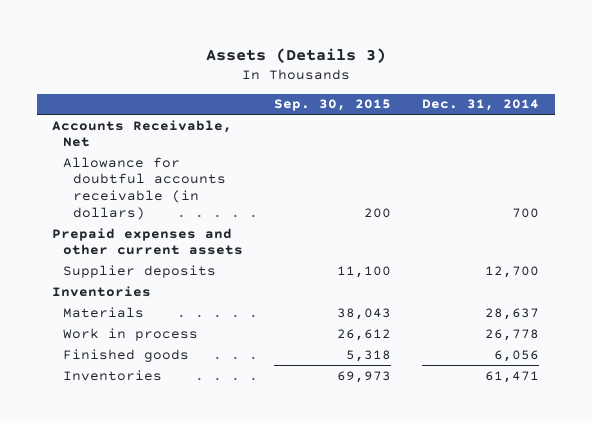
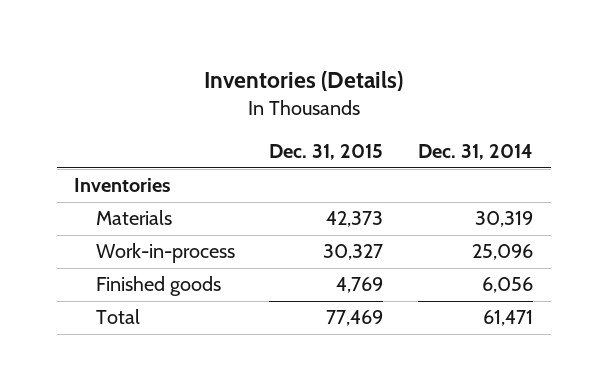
[205,47,386,63] Assets (Details 3) -> [203,71,403,92] Inventories (Details)
[273,99,391,112] Sep. 30, 2015 -> none
none -> [269,144,384,161] Dec. 31, 2015
[52,119,233,148] Accounts Receivable, Net -> none
[62,156,226,221] Allowance for doubtful accounts receivable (in dollars) -> none
[52,227,243,256] Prepaid expenses and other current assets -> none
[62,264,216,278] Supplier deposits -> none
[485,307,540,320] 28,637 -> [475,211,534,228] 30,319
[62,327,198,341] Work in process -> [95,243,235,264] Work-in-process
[485,328,540,341] 26,778 -> [472,244,534,261] 25,096
[62,369,162,381] Inventories -> [95,309,140,325] Total

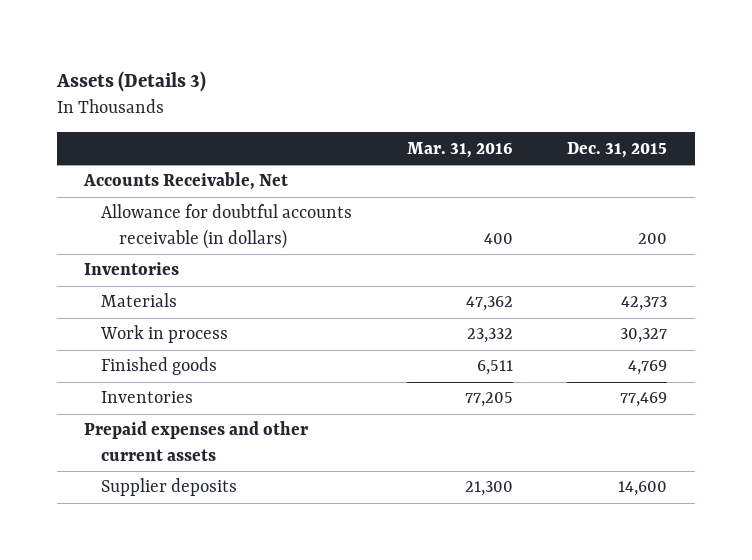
[203,71,403,92] Inventories (Details) -> [55,70,206,92] Assets (Details 3)
[418,144,534,161] Dec. 31, 2014 -> none
none -> [406,141,513,158] Mar. 31, 2016
none -> [83,172,289,191] Accounts Receivable, Net
none -> [101,204,353,249] Allowance for doubtful accounts receivable (in dollars)
[95,243,235,264] Work-in-process -> [100,325,229,344] Work in process
[95,309,140,325] Total -> [101,391,194,404] Inventories
none -> [84,421,309,461] Prepaid expenses and other current assets
none -> [101,478,238,497] Supplier deposits

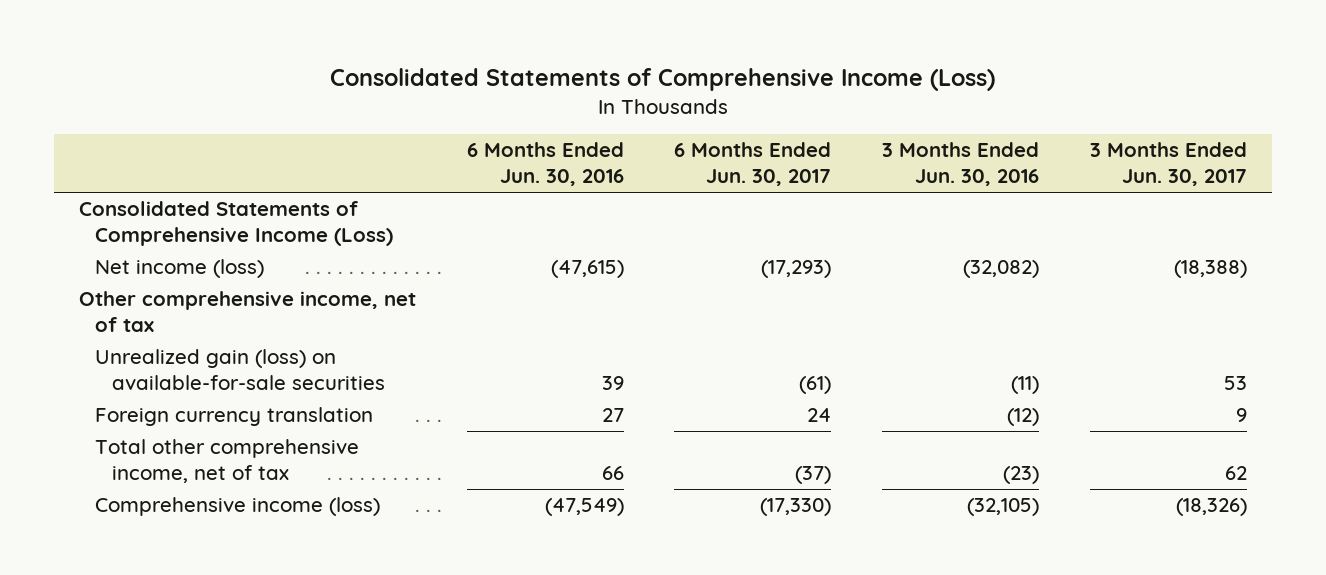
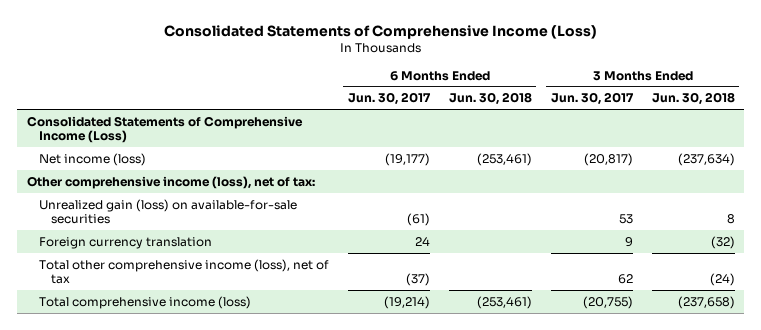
[466,142,624,187] 6 Months Ended Jun. 30, 2016 -> none
[882,142,1040,187] 3 Months Ended Jun. 30, 2016 -> none
none -> [448,92,532,106] Jun. 30, 2018
none -> [651,92,735,106] Jun. 30, 2018
[761,260,832,279] (17,293) -> [384,152,430,166] (19,177)
[1173,260,1247,279] (18,388) -> [583,152,633,166] (20,817)
[79,291,417,333] Other comprehensive income, net of tax -> [26,175,315,189] Other comprehensive income (loss), net of tax:
[95,439,360,484] Total other comprehensive income, net of tax -> [38,258,329,284] Total other comprehensive income (loss), net of tax
[95,497,381,517] Comprehensive income (loss) -> [38,295,251,309] Total comprehensive income (loss)
[760,498,832,517] (17,330) -> [383,295,430,309] (19,214)
[1175,498,1247,517] (18,326) -> [582,295,633,309] (20,755)

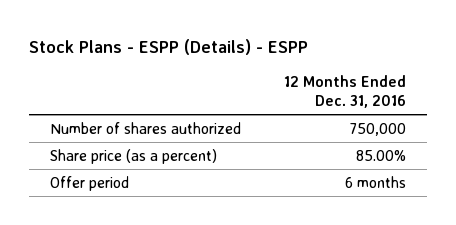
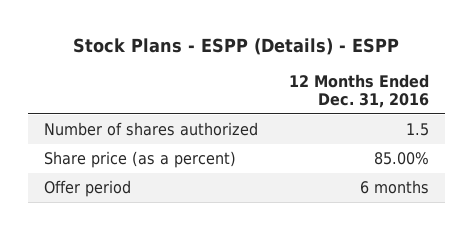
[348,122,406,136] 750,000 -> [406,123,430,137] 1.5

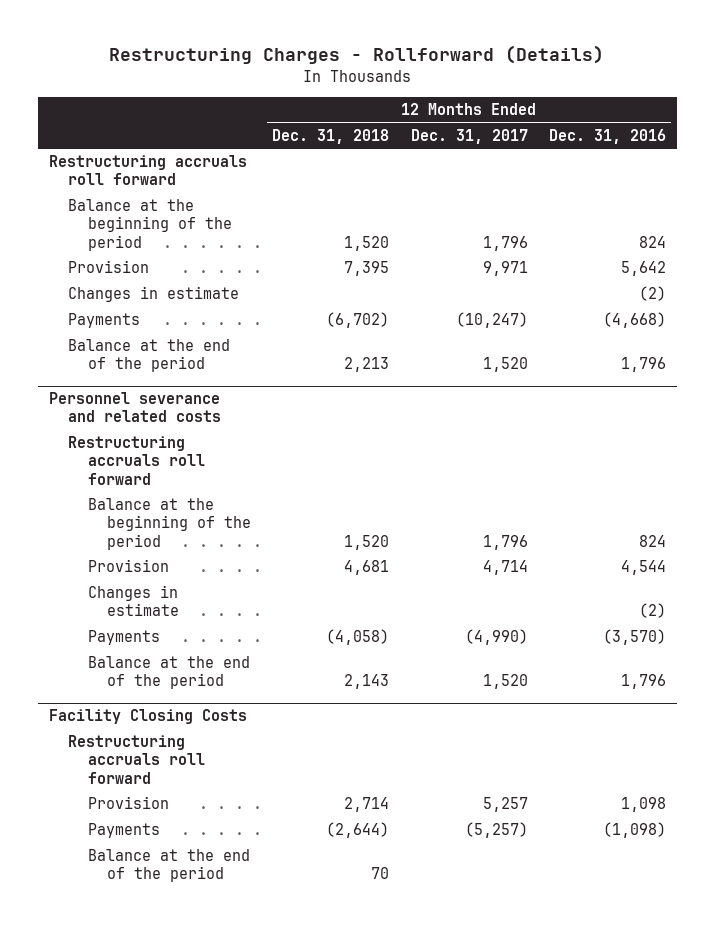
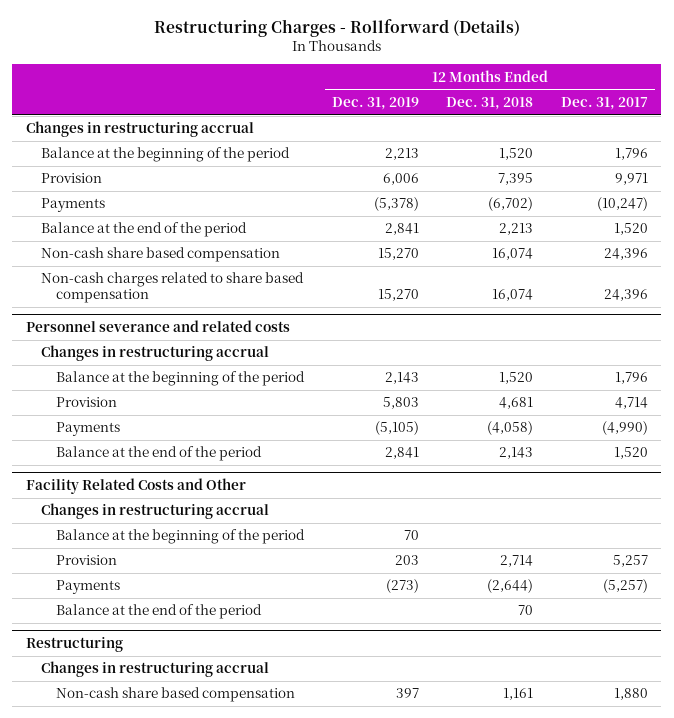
[549,128,667,144] Dec. 31, 2016 -> none
none -> [331,97,419,111] Dec. 31, 2019
[48,155,247,186] Restructuring accruals roll forward -> [25,121,254,138] Changes in restructuring accrual
[68,286,240,303] Changes in estimate -> none
none -> [41,247,281,263] Non-cash share based compensation
none -> [41,272,305,304] Non-cash charges related to share based compensation
[68,436,205,485] Restructuring accruals roll forward -> [41,345,270,362] Changes in restructuring accrual
[87,585,179,617] Changes in estimate -> none
[48,709,247,725] Facility Closing Costs -> [25,478,246,495] Facility Related Costs and Other
[68,735,205,784] Restructuring accruals roll forward -> [41,503,270,520] Changes in restructuring accrual
none -> [56,529,306,545] Balance at the beginning of the period
none -> [25,637,123,653] Restructuring
none -> [41,661,270,678] Changes in restructuring accrual
none -> [56,687,296,703] Non-cash share based compensation

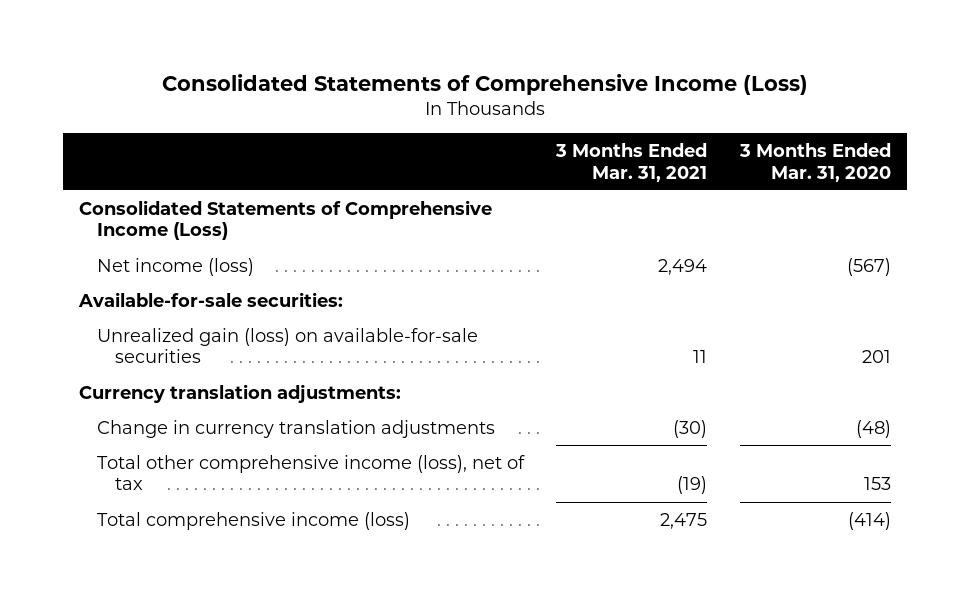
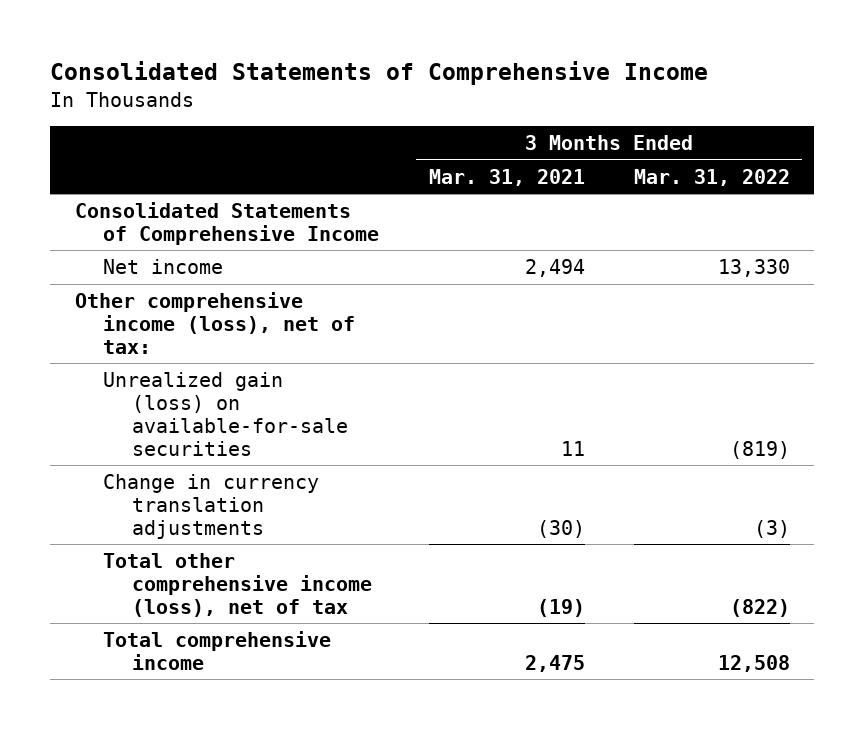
[161,73,808,95] Consolidated Statements of Comprehensive Income (Loss) -> [50,61,709,86] Consolidated Statements of Comprehensive Income
[738,143,891,182] 3 Months Ended Mar. 31, 2020 -> none
none -> [633,168,790,186] Mar. 31, 2022
[77,291,343,307] Available-for-sale securities: -> none
[78,199,492,241] Consolidated Statements of Comprehensive Income (Loss) -> [74,201,380,245] Consolidated Statements of Comprehensive Income
[97,257,255,276] Net income (loss) -> [103,258,224,274] Net income
none -> [74,291,356,354] Other comprehensive income (loss), net of tax:
[78,383,401,403] Currency translation adjustments: -> none
[97,511,411,530] Total comprehensive income (loss) -> [103,630,332,670] Total comprehensive income

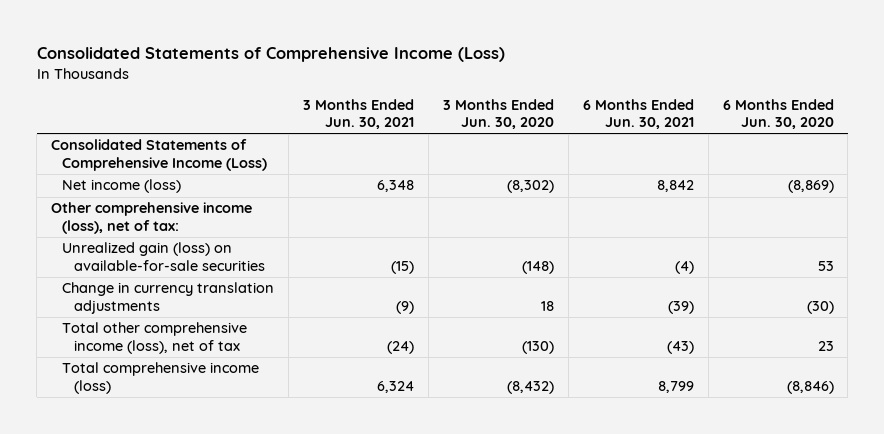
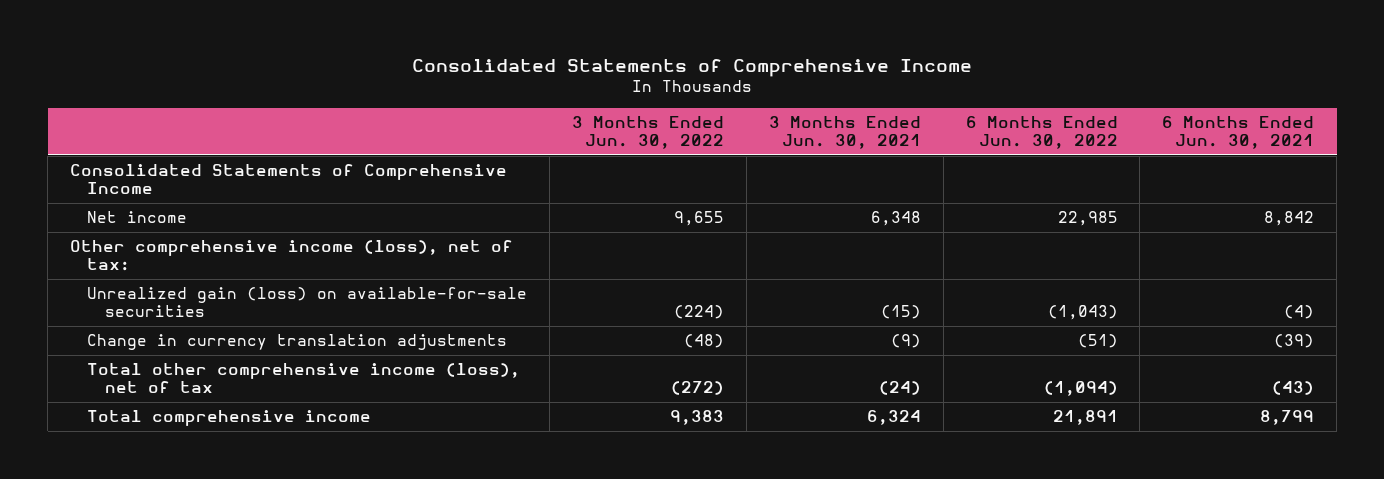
[36,47,505,63] Consolidated Statements of Comprehensive Income (Loss) -> [412,58,973,77] Consolidated Statements of Comprehensive Income
[442,98,554,130] 3 Months Ended Jun. 30, 2020 -> none
[722,98,834,130] 6 Months Ended Jun. 30, 2020 -> none
none -> [572,116,725,149] 3 Months Ended Jun. 30, 2022
none -> [965,116,1118,149] 6 Months Ended Jun. 30, 2022
[50,139,268,172] Consolidated Statements of Comprehensive Income (Loss) -> [70,164,508,195] Consolidated Statements of Comprehensive Income
[62,179,182,194] Net income (loss) -> [87,211,188,224] Net income
[62,362,260,395] Total comprehensive income (loss) -> [87,410,372,427] Total comprehensive income

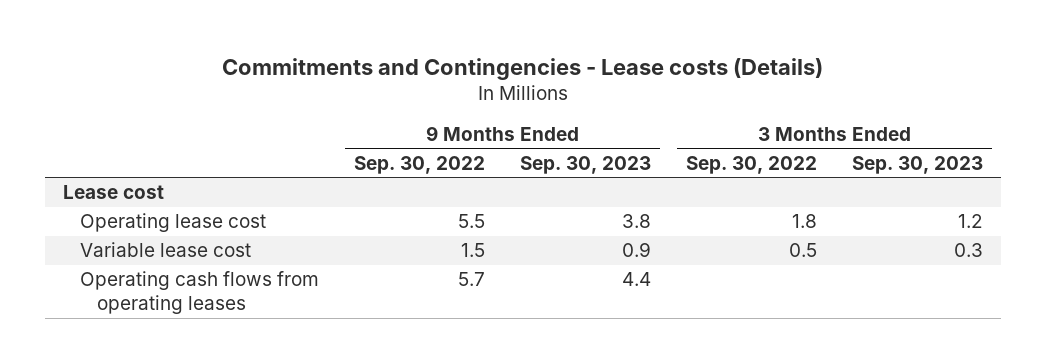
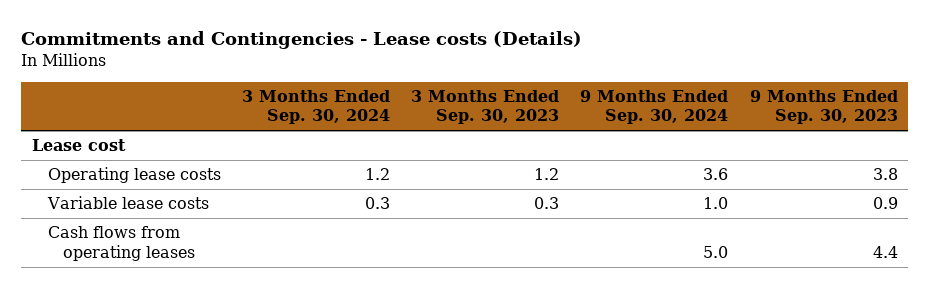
[353,155,485,174] Sep. 30, 2022 -> none
[686,155,818,174] Sep. 30, 2022 -> none
none -> [241,89,390,125] 3 Months Ended Sep. 30, 2024
none -> [580,89,729,125] 9 Months Ended Sep. 30, 2024
[79,213,266,233] Operating lease cost -> [47,167,221,184] Operating lease costs
[79,242,251,258] Variable lease cost -> [46,196,209,210] Variable lease costs
[79,271,319,315] Operating cash flows from operating leases -> [47,226,196,261] Cash flows from operating leases

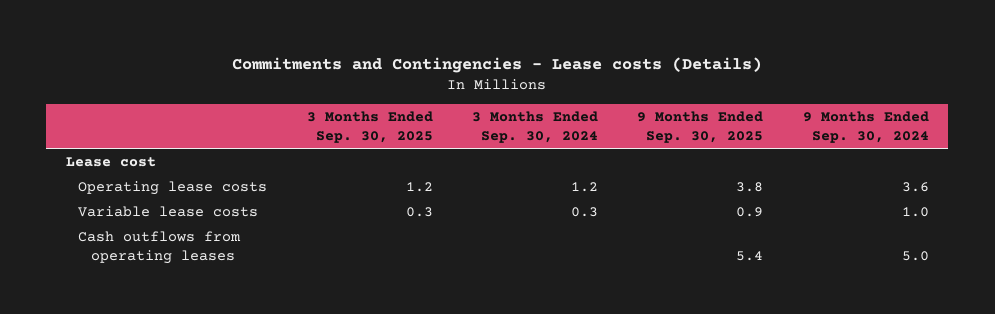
[411,89,560,125] 3 Months Ended Sep. 30, 2023 -> none
[749,89,898,125] 9 Months Ended Sep. 30, 2023 -> none
none -> [306,111,433,144] 3 Months Ended Sep. 30, 2025
none -> [637,111,764,144] 9 Months Ended Sep. 30, 2025
[47,226,196,261] Cash flows from operating leases -> [78,231,242,264] Cash outflows from operating leases

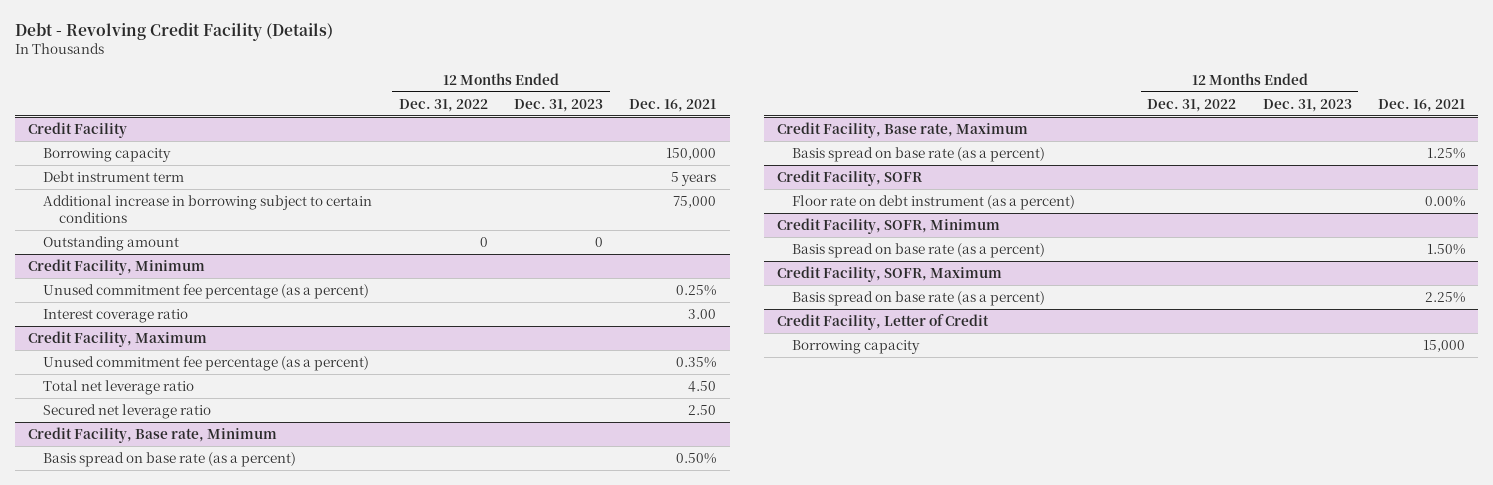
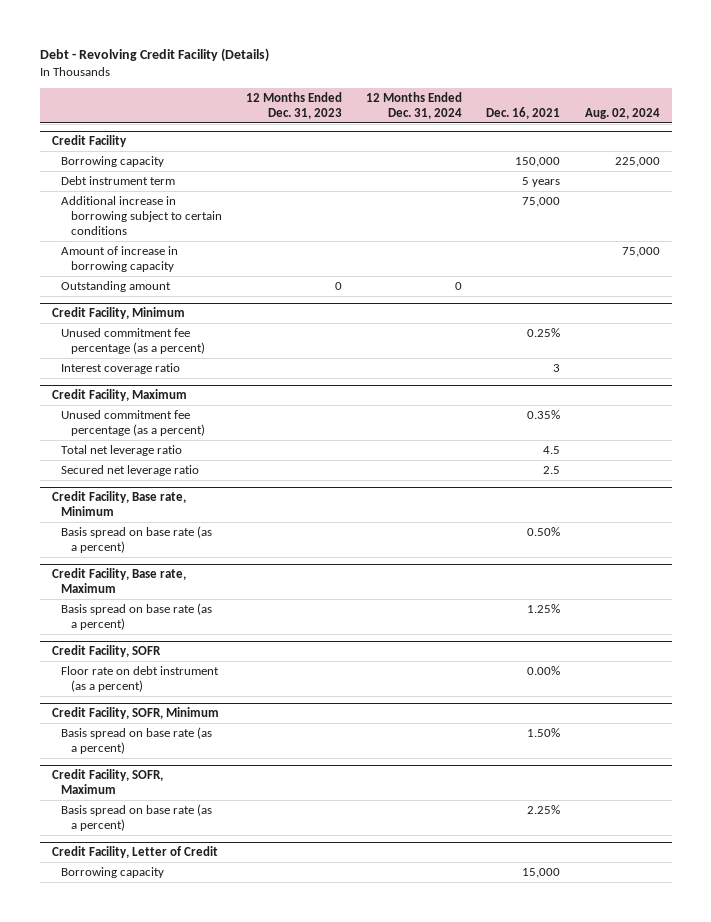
[398,98,488,112] Dec. 31, 2022 -> none
none -> [366,91,463,119] 12 Months Ended Dec. 31, 2024
none -> [584,107,660,119] Aug. 02, 2024
none -> [61,245,179,272] Amount of increase in borrowing capacity
[688,308,717,319] 3.00 -> [553,363,561,372] 3
[688,380,717,392] 4.50 -> [543,445,561,454] 4.5
[688,404,717,415] 2.50 -> [543,465,561,474] 2.5

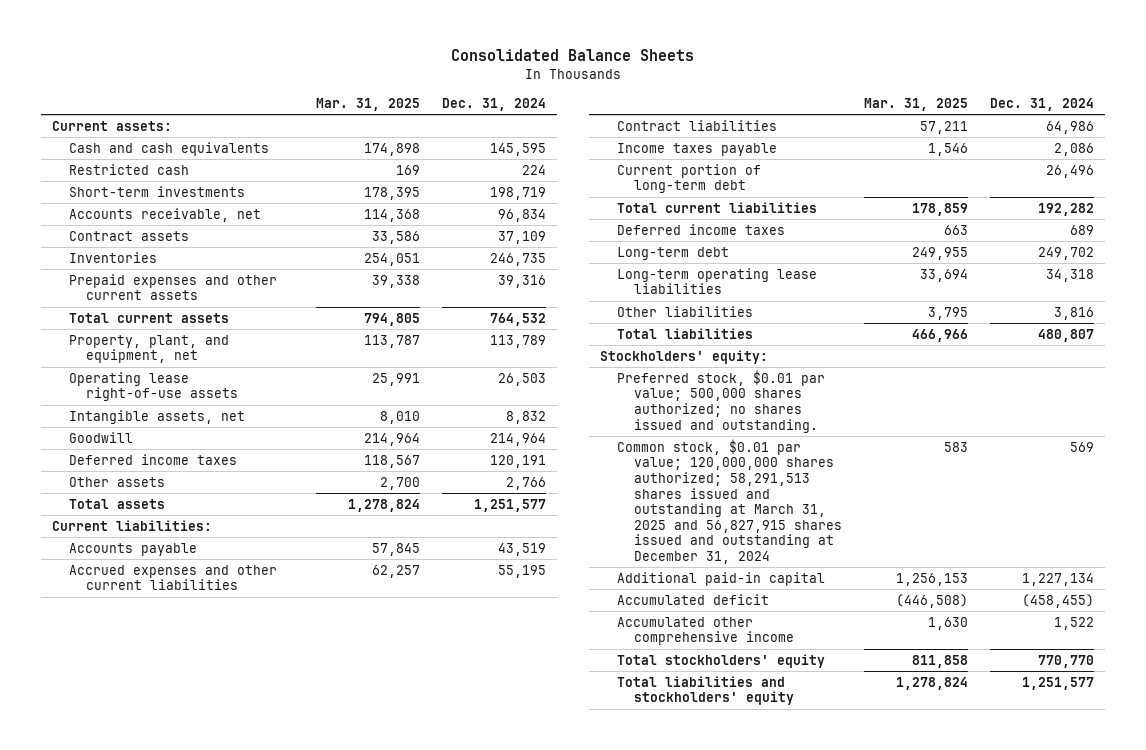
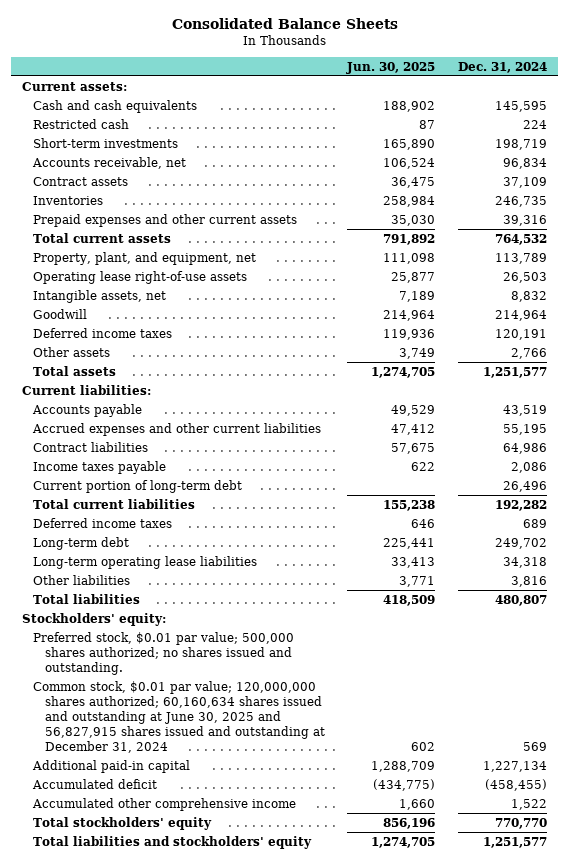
[315,97,420,111] Mar. 31, 2025 -> none
none -> [346,61,436,74] Jun. 30, 2025
[617,438,843,564] Common stock, $0.01 par value; 120,000,000 shares authorized; 58,291,513 shares issued and outstanding at March 31, 2025 and 56,827,915 shares issued and outstanding at December 31, 2024 -> [33,680,325,753] Common stock, $0.01 par value; 120,000,000 shares authorized; 60,160,634 shares issued and outstanding at June 30, 2025 and 56,827,915 shares issued and outstanding at December 31, 2024

